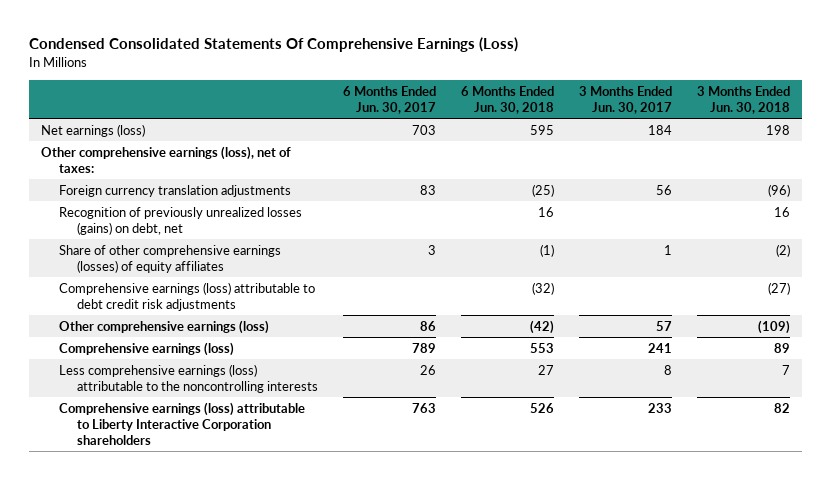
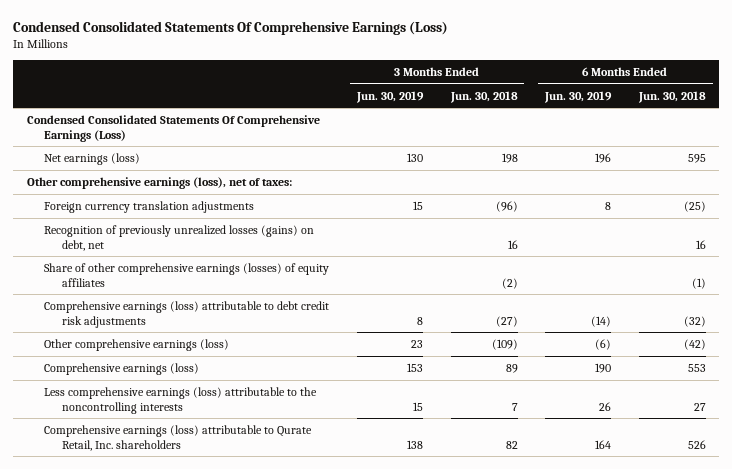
[343,86,437,114] 6 Months Ended Jun. 30, 2017 -> none
[578,86,672,114] 3 Months Ended Jun. 30, 2017 -> none
none -> [355,90,424,103] Jun. 30, 2019
none -> [544,90,613,103] Jun. 30, 2019
none -> [26,114,320,142] Condensed Consolidated Statements Of Comprehensive Earnings (Loss)
[59,401,306,445] Comprehensive earnings (loss) attributable to Liberty Interactive Corporation shareholders -> [44,424,313,451] Comprehensive earnings (loss) attributable to Qurate Retail, Inc. shareholders

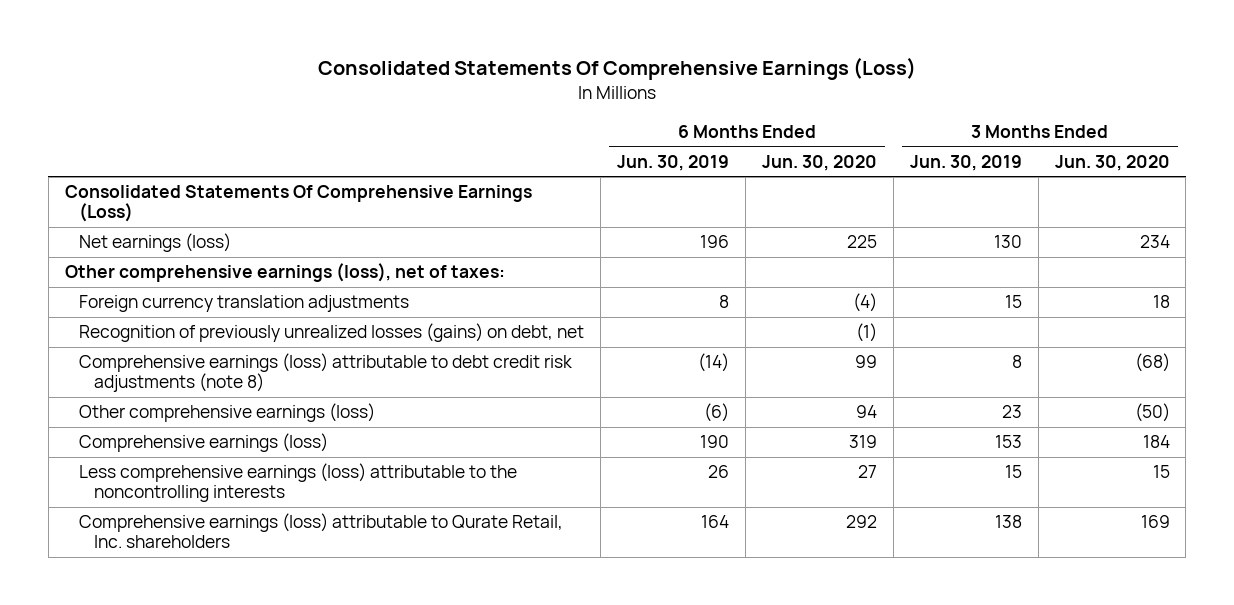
[12,20,448,35] Condensed Consolidated Statements Of Comprehensive Earnings (Loss) -> [318,57,917,81] Consolidated Statements Of Comprehensive Earnings (Loss)
[449,90,518,103] Jun. 30, 2018 -> none
[637,90,706,103] Jun. 30, 2018 -> none
none -> [761,154,877,171] Jun. 30, 2020
none -> [1054,154,1170,171] Jun. 30, 2020
[26,114,320,142] Condensed Consolidated Statements Of Comprehensive Earnings (Loss) -> [64,185,532,223] Consolidated Statements Of Comprehensive Earnings (Loss)
[44,262,330,287] Share of other comprehensive earnings (losses) of equity affiliates -> none
[44,300,330,328] Comprehensive earnings (loss) attributable to debt credit risk adjustments -> [79,353,574,393] Comprehensive earnings (loss) attributable to debt credit risk adjustments (note 8)

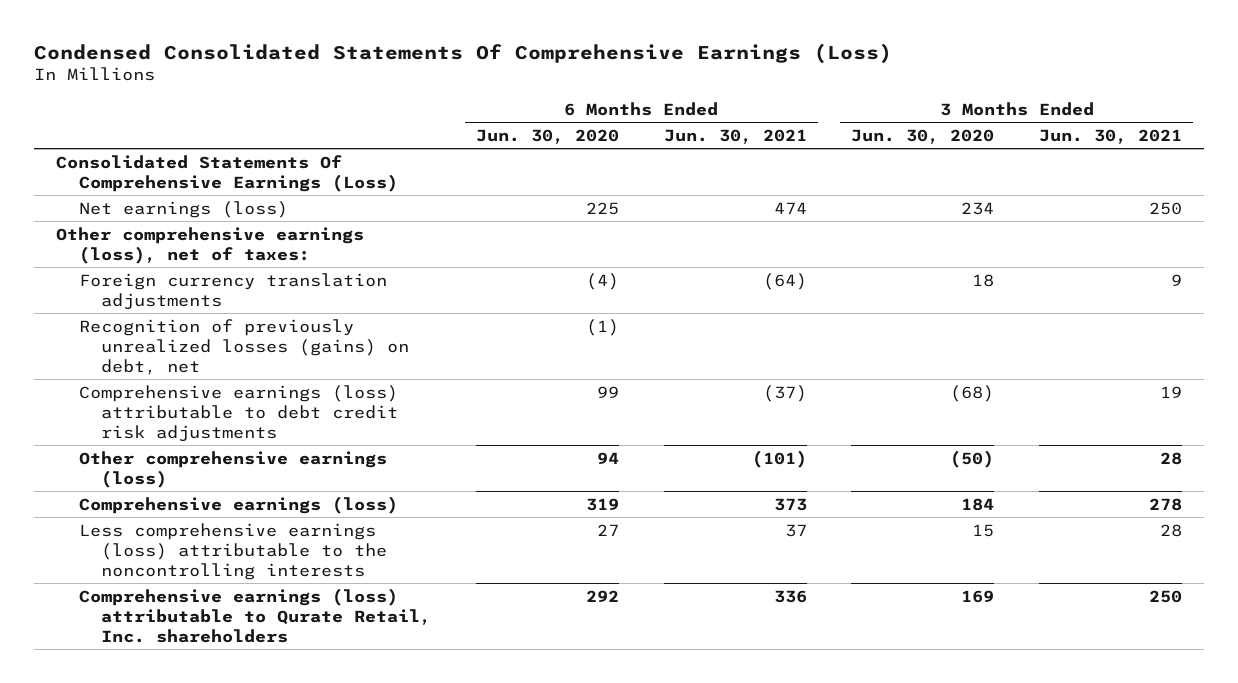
[318,57,917,81] Consolidated Statements Of Comprehensive Earnings (Loss) -> [34,42,893,64] Condensed Consolidated Statements Of Comprehensive Earnings (Loss)
[617,154,730,171] Jun. 30, 2019 -> none
[909,154,1022,171] Jun. 30, 2019 -> none
none -> [663,128,807,144] Jun. 30, 2021
none -> [1038,128,1182,144] Jun. 30, 2021
[79,353,574,393] Comprehensive earnings (loss) attributable to debt credit risk adjustments (note 8) -> [78,384,399,442] Comprehensive earnings (loss) attributable to debt credit risk adjustments

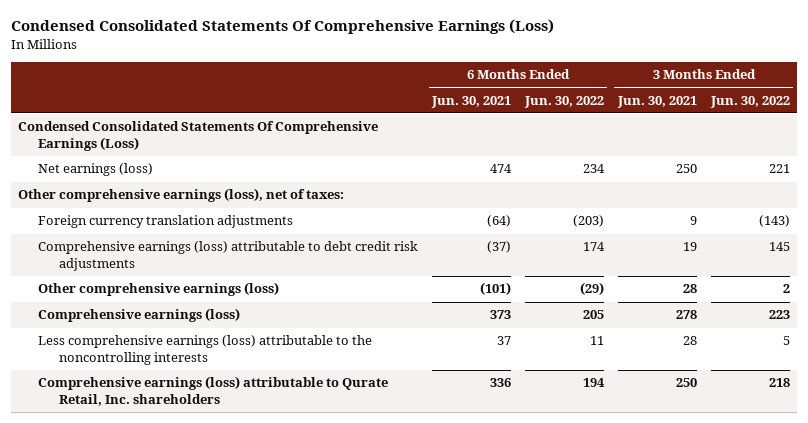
[475,128,619,144] Jun. 30, 2020 -> none
[851,128,995,144] Jun. 30, 2020 -> none
none -> [524,95,605,108] Jun. 30, 2022
none -> [709,95,790,108] Jun. 30, 2022
[56,154,398,192] Consolidated Statements Of Comprehensive Earnings (Loss) -> [18,121,379,151] Condensed Consolidated Statements Of Comprehensive Earnings (Loss)
[78,318,410,375] Recognition of previously unrealized losses (gains) on debt, net -> none

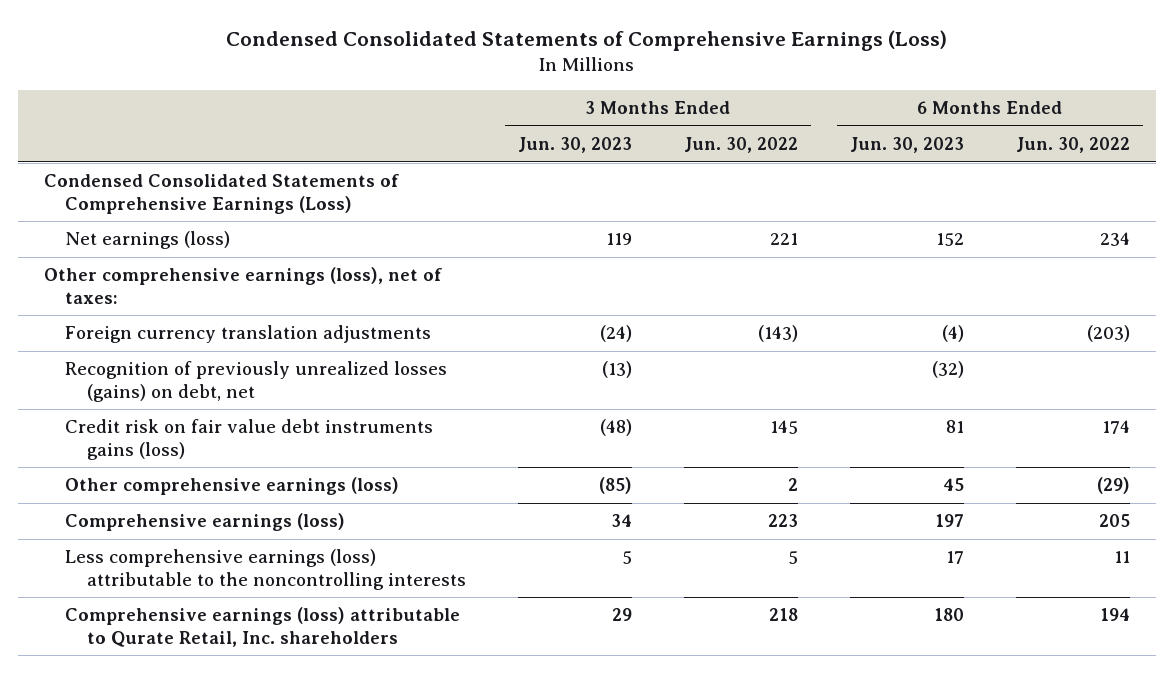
[11,19,555,35] Condensed Consolidated Statements Of Comprehensive Earnings (Loss) -> [225,30,947,52] Condensed Consolidated Statements of Comprehensive Earnings (Loss)
[431,95,512,108] Jun. 30, 2021 -> none
[616,95,697,108] Jun. 30, 2021 -> none
none -> [517,136,632,153] Jun. 30, 2023
none -> [849,136,964,153] Jun. 30, 2023
[18,121,379,151] Condensed Consolidated Statements Of Comprehensive Earnings (Loss) -> [43,174,399,214] Condensed Consolidated Statements of Comprehensive Earnings (Loss)
none -> [65,361,448,402] Recognition of previously unrealized losses (gains) on debt, net
[38,241,419,271] Comprehensive earnings (loss) attributable to debt credit risk adjustments -> [65,419,434,460] Credit risk on fair value debt instruments gains (loss)

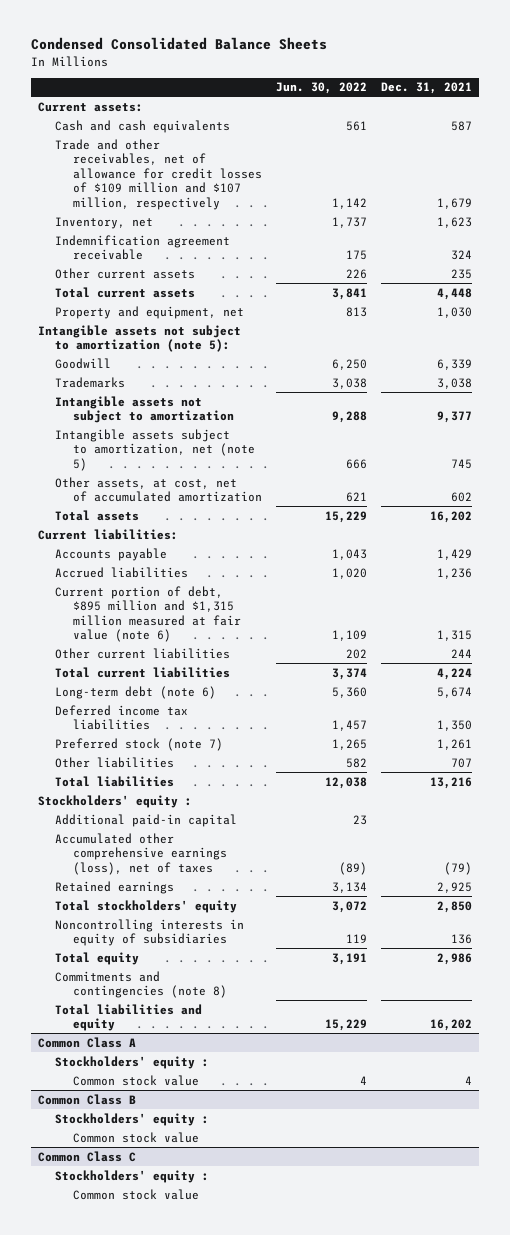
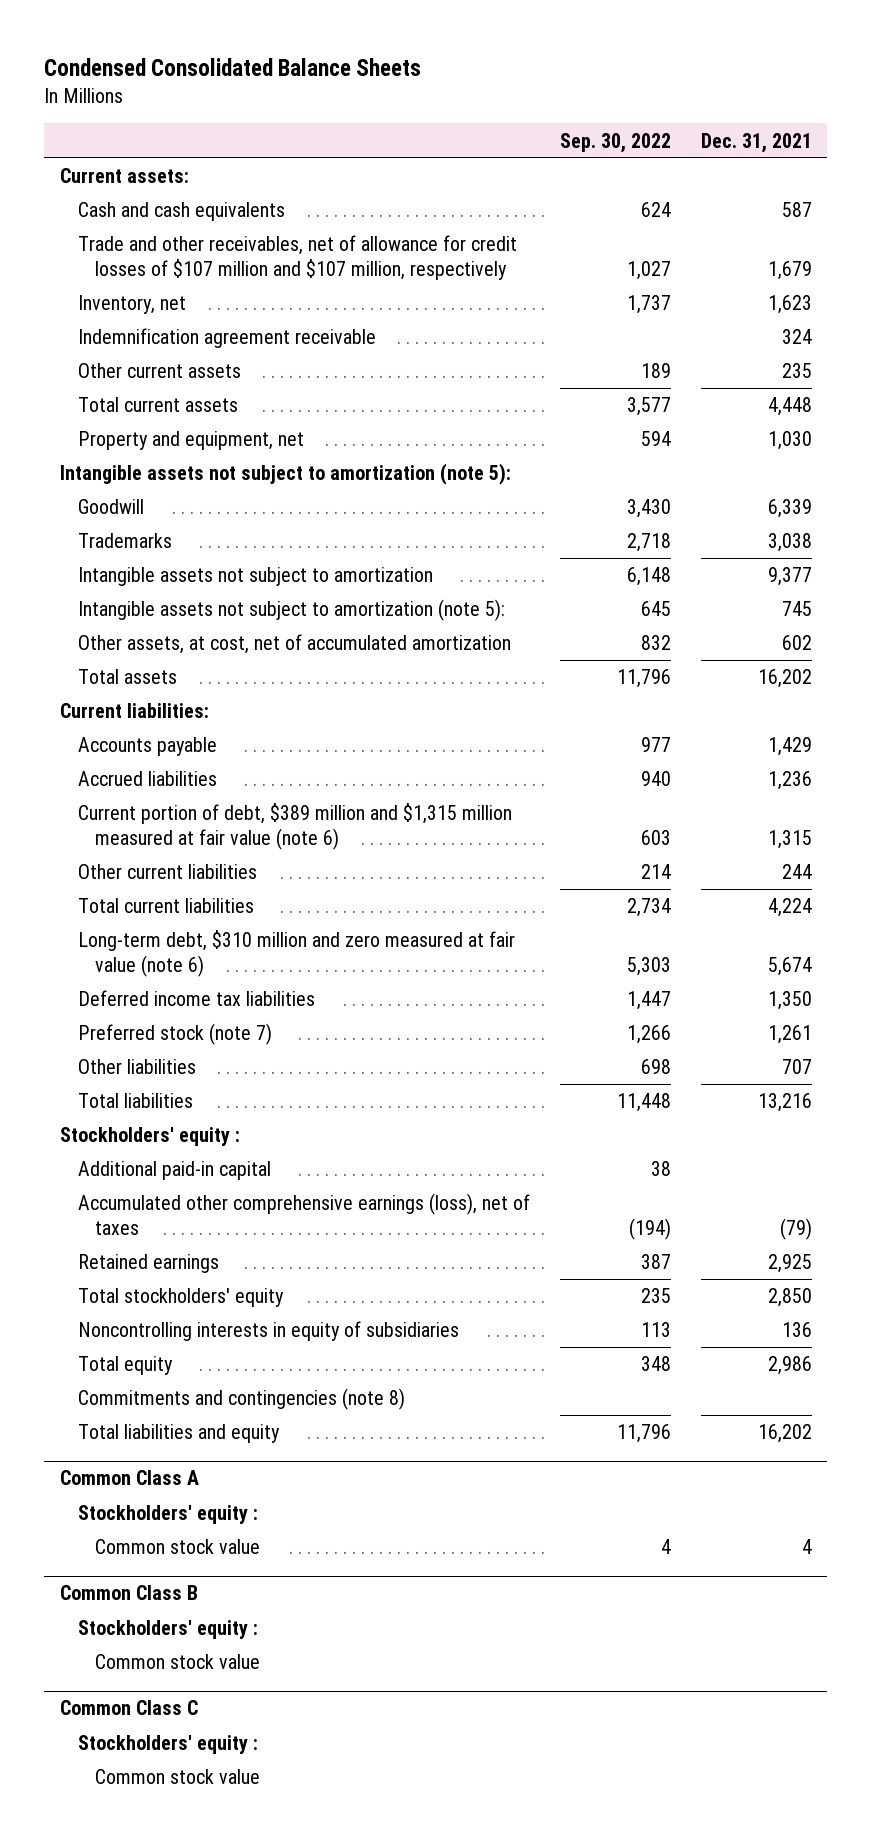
[276,82,368,95] Jun. 30, 2022 -> none
none -> [559,132,671,153] Sep. 30, 2022
[55,138,263,210] Trade and other receivables, net of allowance for credit losses of $109 million and $107 million, respectively -> [77,235,517,280] Trade and other receivables, net of allowance for credit losses of $107 million and $107 million, respectively
[55,428,256,471] Intangible assets subject to amortization, net (note 5) -> [77,599,505,622] Intangible assets not subject to amortization (note 5):
[55,585,242,643] Current portion of debt, $895 million and $1,315 million measured at fair value (note 6) -> [77,803,512,850] Current portion of debt, $389 million and $1,315 million measured at fair value (note 6)
[55,685,217,699] Long-term debt (note 6) -> [77,930,515,977] Long-term debt, $310 million and zero measured at fair value (note 6)

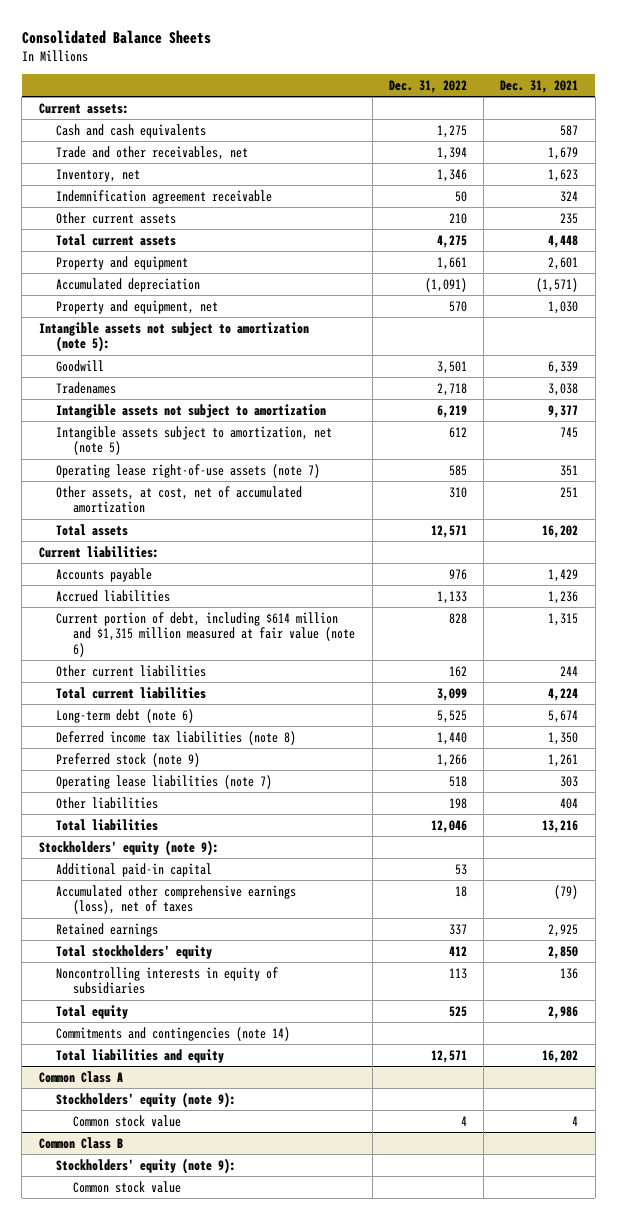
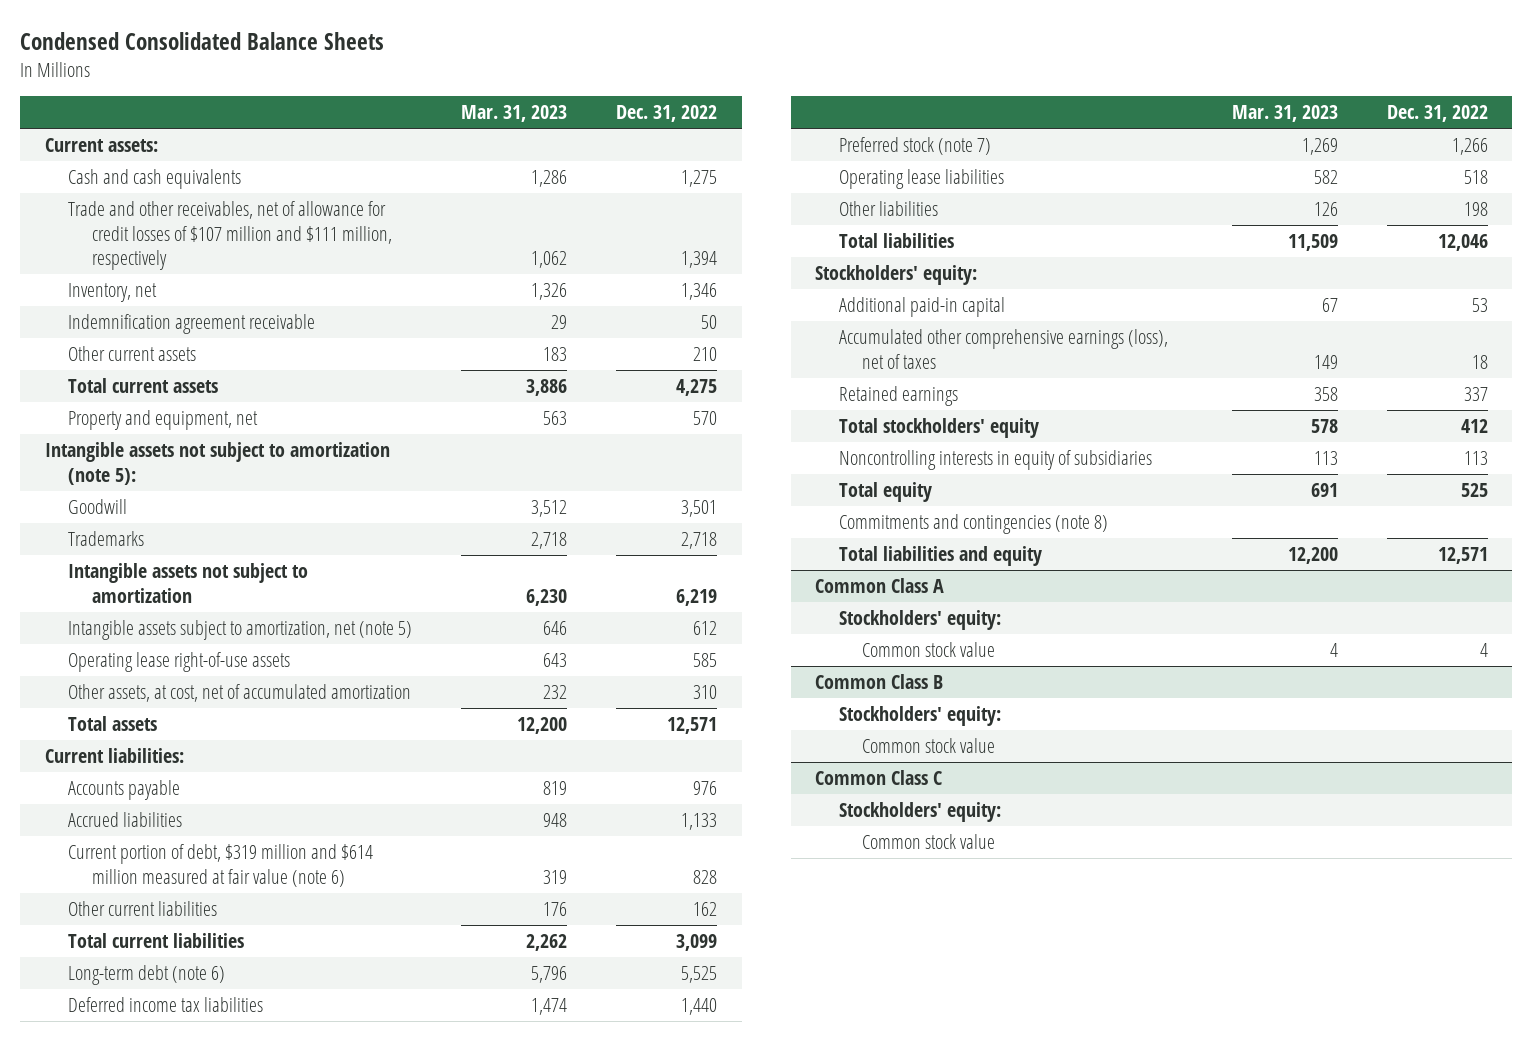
[21,29,211,44] Consolidated Balance Sheets -> [20,32,385,51] Condensed Consolidated Balance Sheets
[500,79,579,93] Dec. 31, 2021 -> none
none -> [461,105,568,123] Mar. 31, 2023
[56,145,249,160] Trade and other receivables, net -> [68,200,393,271] Trade and other receivables, net of allowance for credit losses of $107 million and $111 million, respectively
[56,255,189,270] Property and equipment -> none
[56,277,201,292] Accumulated depreciation -> none
[56,381,117,394] Tradenames -> [68,530,145,546] Trademarks
[56,463,321,478] Operating lease right-of-use assets (note 7) -> [68,651,291,672] Operating lease right-of-use assets
[56,611,356,657] Current portion of debt, including $614 million and $1,315 million measured at fair value (note 6) -> [68,843,374,887] Current portion of debt, $319 million and $614 million measured at fair value (note 6)
[56,730,297,745] Deferred income tax liabilities (note 8) -> [68,996,264,1012] Deferred income tax liabilities
[56,752,201,767] Preferred stock (note 9) -> [838,136,991,155] Preferred stock (note 7)
[56,774,273,789] Operating lease liabilities (note 7) -> [838,168,1004,189] Operating lease liabilities
[38,839,219,856] Stockholders' equity (note 9): -> [814,264,977,285] Stockholders' equity:
[56,1026,291,1041] Commitments and contingencies (note 14) -> [838,513,1108,534] Commitments and contingencies (note 8)
[56,1091,237,1108] Stockholders' equity (note 9): -> [838,609,1001,630] Stockholders' equity:
[56,1157,237,1174] Stockholders' equity (note 9): -> [838,705,1001,726] Stockholders' equity:
none -> [814,769,942,785] Common Class C
none -> [838,801,1001,822] Stockholders' equity:
none -> [862,833,996,849] Common stock value

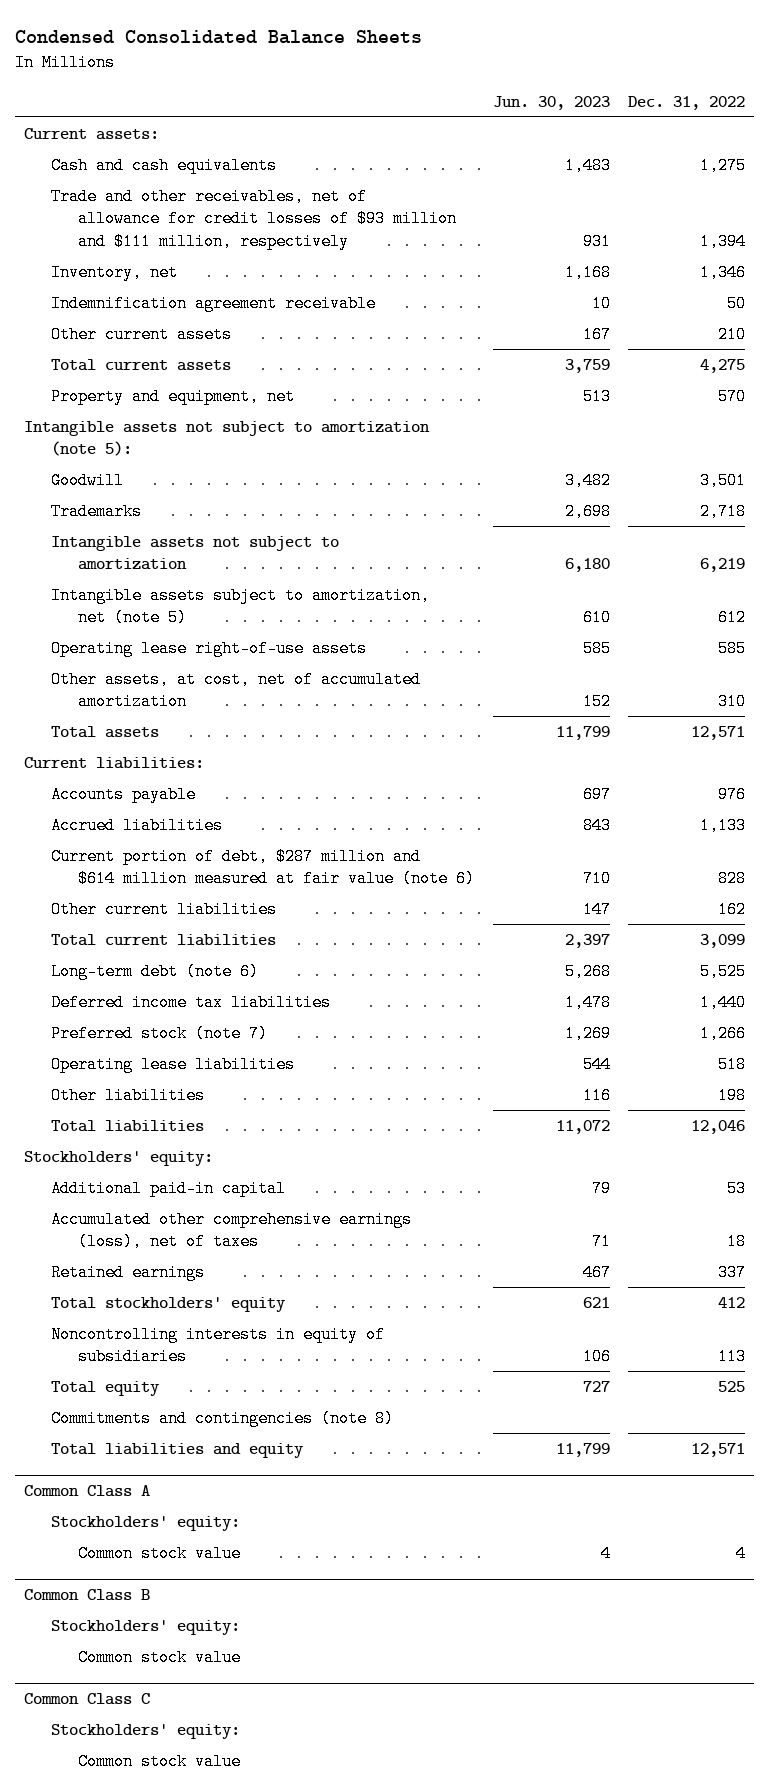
[461,105,568,123] Mar. 31, 2023 -> none
none -> [492,95,610,110] Jun. 30, 2023
[68,200,393,271] Trade and other receivables, net of allowance for credit losses of $107 million and $111 million, respectively -> [51,188,458,250] Trade and other receivables, net of allowance for credit losses of $93 million and $111 million, respectively
[68,843,374,887] Current portion of debt, $319 million and $614 million measured at fair value (note 6) -> [51,848,476,888] Current portion of debt, $287 million and $614 million measured at fair value (note 6)

